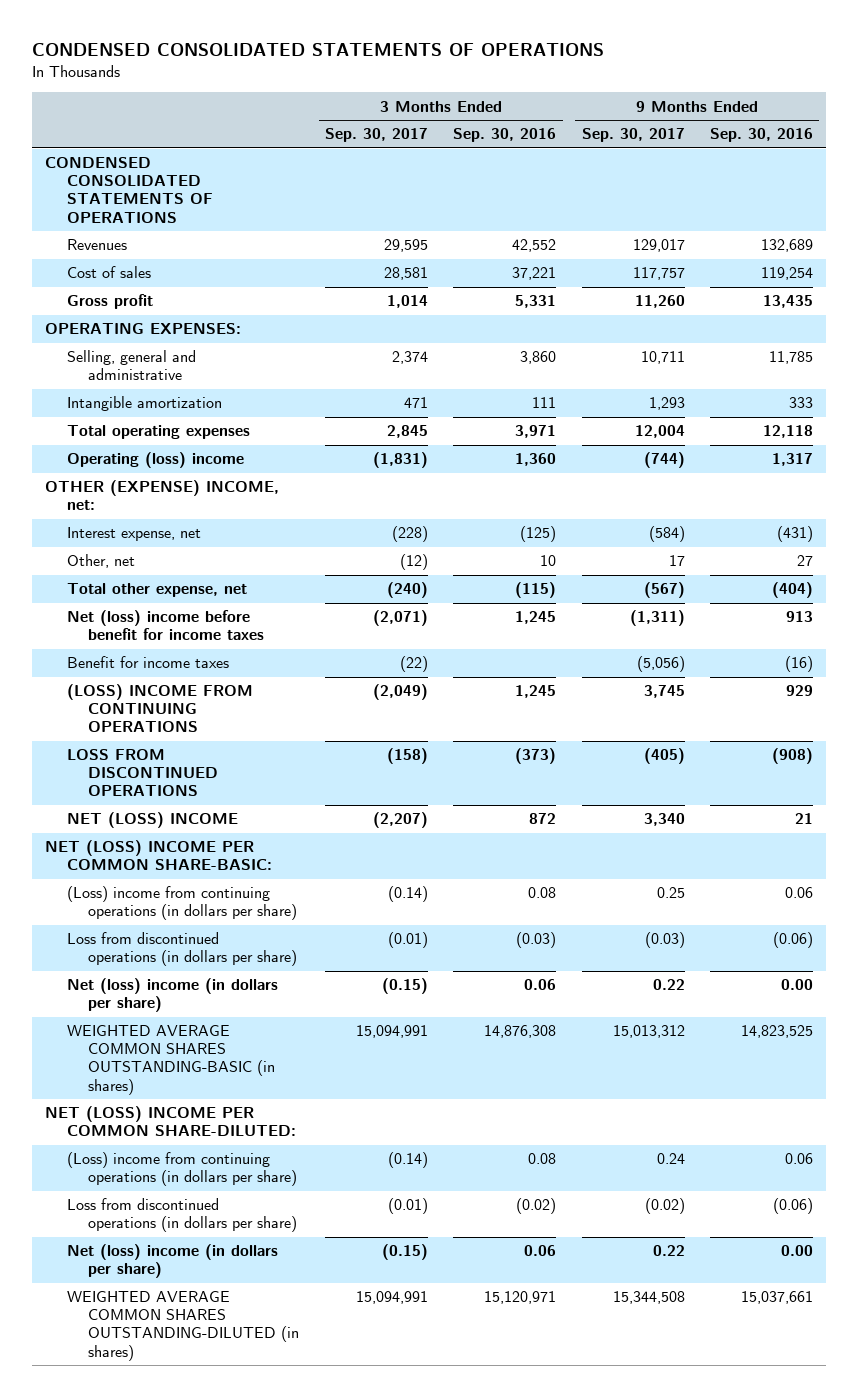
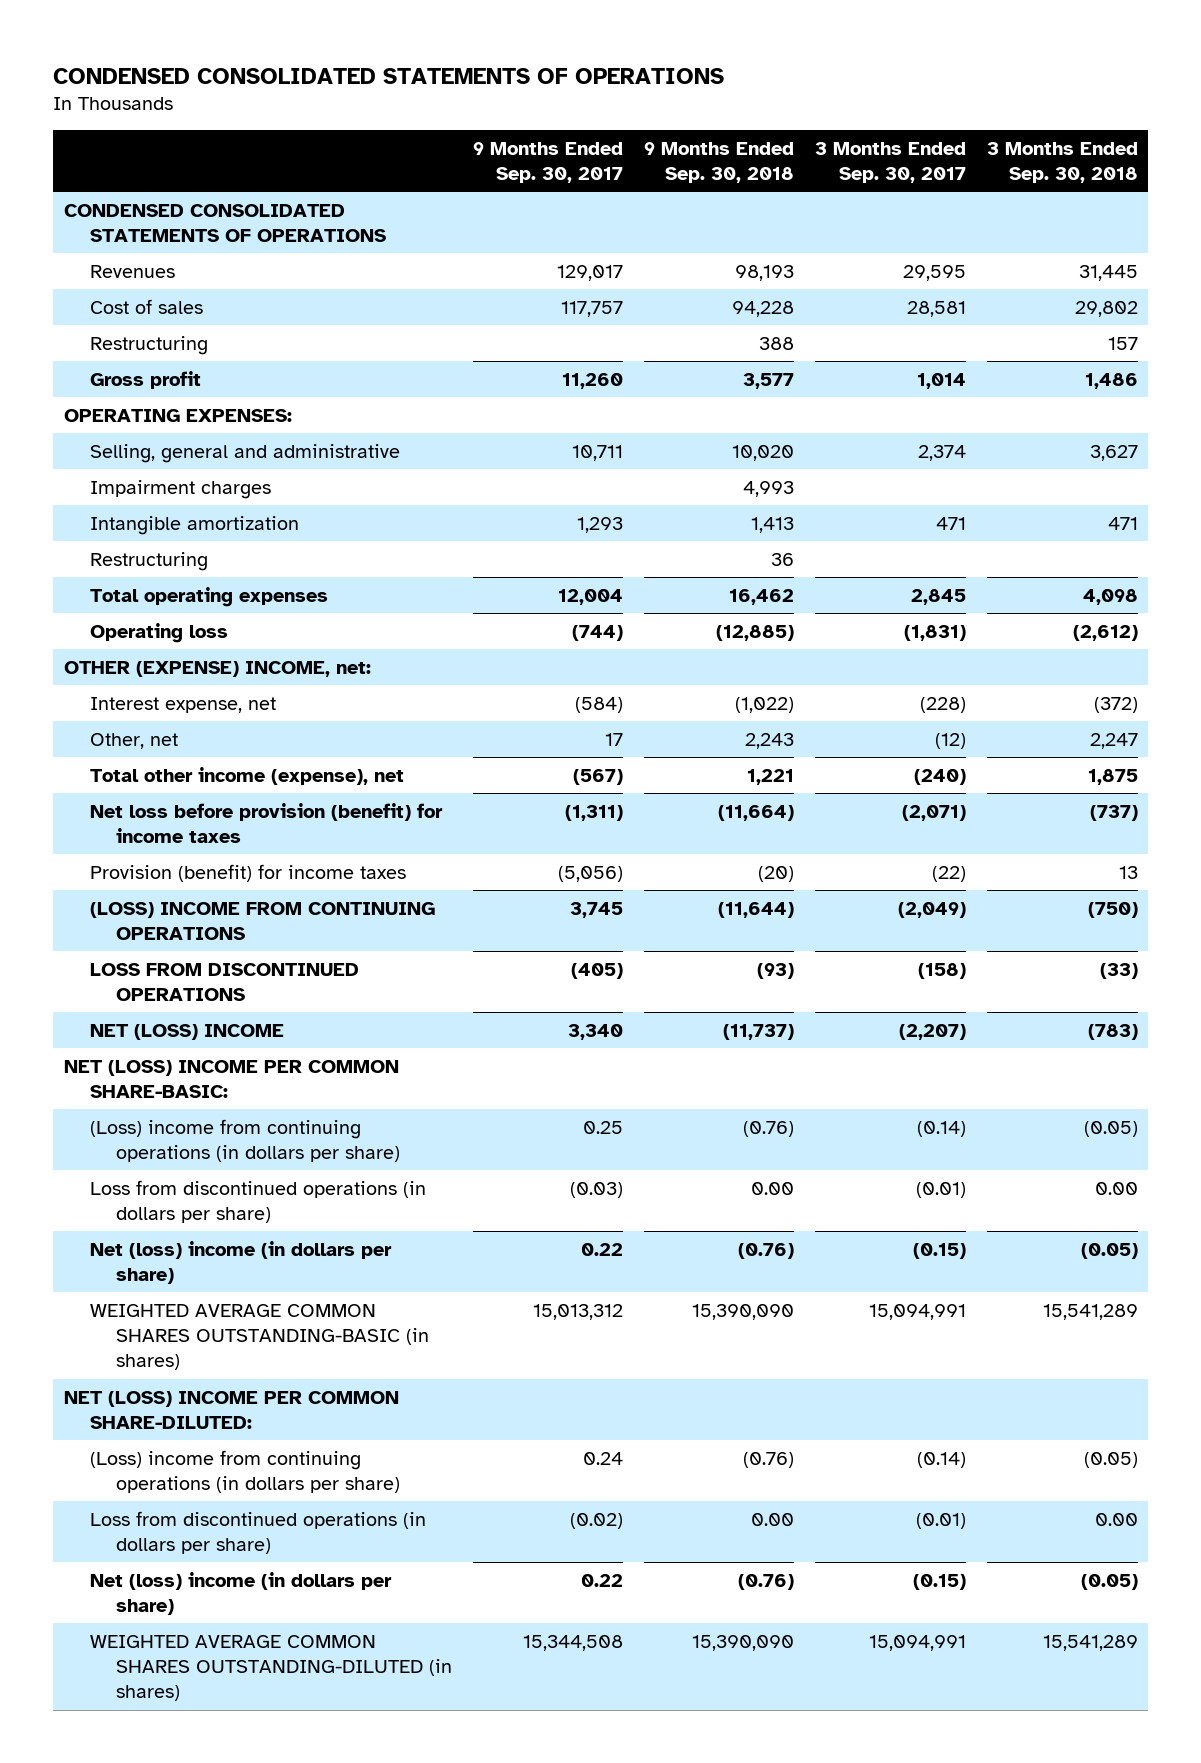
[453,128,557,143] Sep. 30, 2016 -> none
[710,128,814,143] Sep. 30, 2016 -> none
none -> [643,141,794,184] 9 Months Ended Sep. 30, 2018
none -> [986,141,1138,184] 3 Months Ended Sep. 30, 2018
none -> [89,335,208,355] Restructuring
none -> [89,479,271,499] Impairment charges
none -> [89,551,208,571] Restructuring
[66,452,244,469] Operating (loss) income -> [89,622,228,643] Operating loss
[66,583,247,598] Total other expense, net -> [89,766,404,785] Total other income (expense), net
[66,610,265,641] Net (loss) income before benefit for income taxes -> [89,802,443,843] Net loss before provision (benefit) for income taxes
[66,656,229,669] Benefit for income taxes -> [89,863,406,882] Provision (benefit) for income taxes

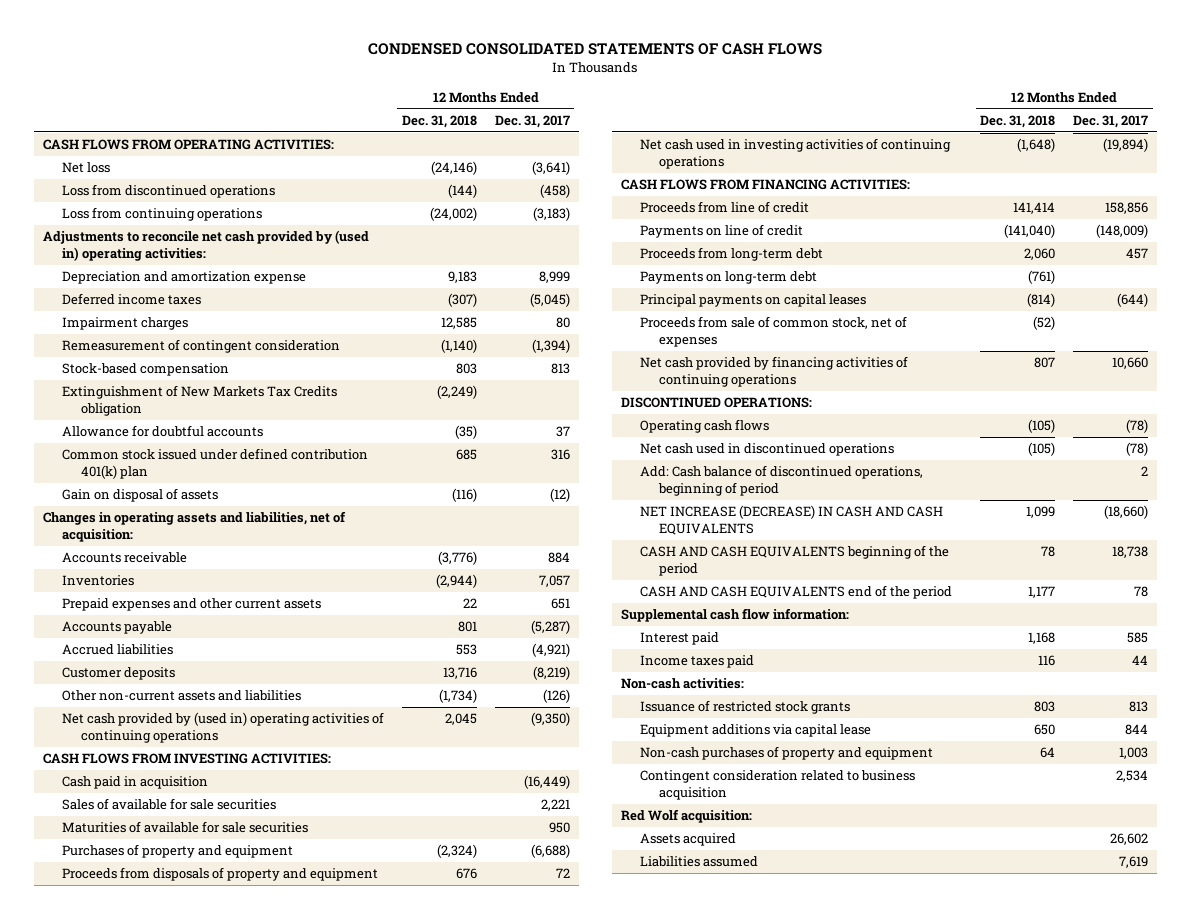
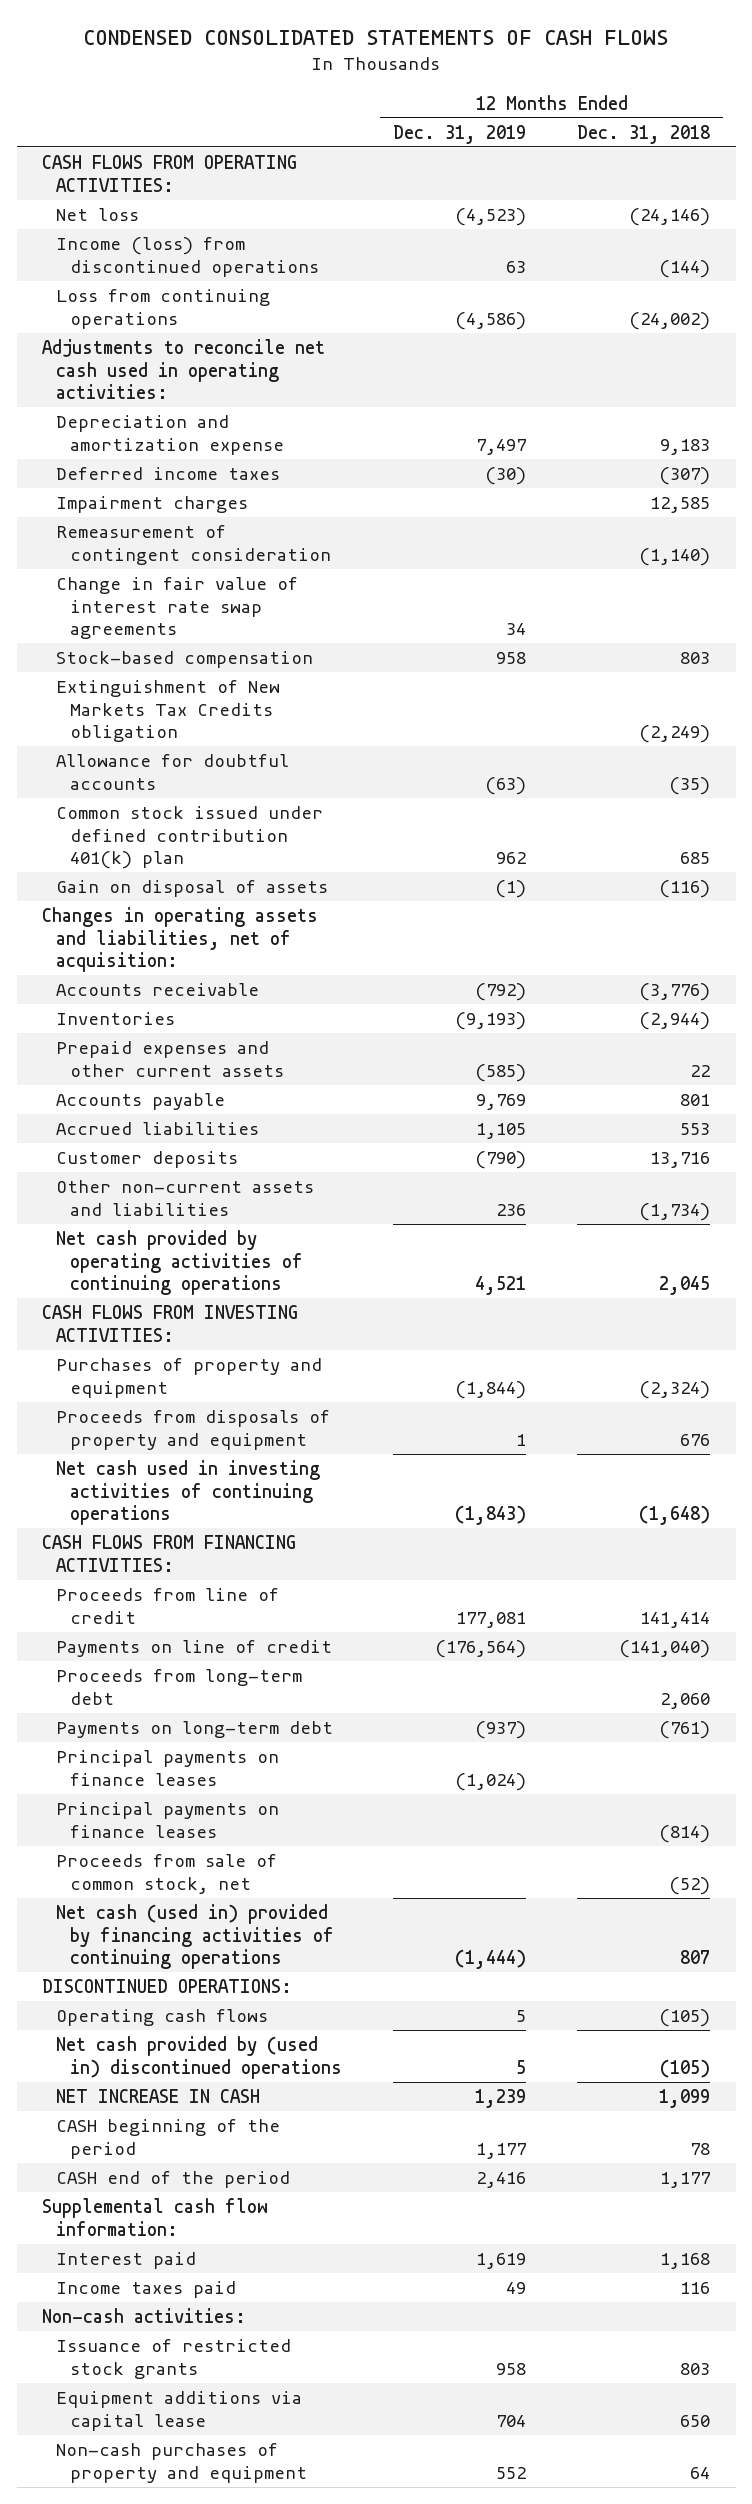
[494,114,570,128] Dec. 31, 2017 -> none
none -> [393,124,527,144] Dec. 31, 2019
[61,184,275,199] Loss from discontinued operations -> [56,236,320,277] Income (loss) from discontinued operations
[42,230,369,262] Adjustments to reconcile net cash provided by (used in) operating activities: -> [42,338,326,400] Adjustments to reconcile net cash used in operating activities:
none -> [56,576,299,640] Change in fair value of interest rate swap agreements
[61,712,384,744] Net cash provided by (used in) operating activities of continuing operations -> [56,1229,304,1296] Net cash provided by operating activities of continuing operations
[61,776,208,790] Cash paid in acquisition -> none
[61,798,276,811] Sales of available for sale securities -> none
[61,821,308,834] Maturities of available for sale securities -> none
none -> [56,1749,280,1786] Principal payments on finance leases
[640,294,867,308] Principal payments on capital leases -> [56,1801,280,1838] Principal payments on finance leases
[640,316,908,348] Proceeds from sale of common stock, net of expenses -> [56,1853,278,1894] Proceeds from sale of common stock, net
[640,356,909,388] Net cash provided by financing activities of continuing operations -> [56,1903,335,1970] Net cash (used in) provided by financing activities of continuing operations
[640,465,924,497] Add: Cash balance of discontinued operations, beginning of period -> none
[640,443,895,457] Net cash used in discontinued operations -> [56,2035,343,2079] Net cash provided by (used in) discontinued operations
[640,505,944,536] NET INCREASE (DECREASE) IN CASH AND CASH EQUIVALENTS -> [56,2088,261,2103] NET INCREASE IN CASH
[640,545,950,577] CASH AND CASH EQUIVALENTS beginning of the period -> [56,2118,281,2159] CASH beginning of the period
[640,585,953,600] CASH AND CASH EQUIVALENTS end of the period -> [56,2170,291,2188] CASH end of the period
[640,770,916,801] Contingent consideration related to business acquisition -> none
[620,809,752,824] Red Wolf acquisition: -> none
[640,833,737,847] Assets acquired -> none
[640,856,759,868] Liabilities assumed -> none

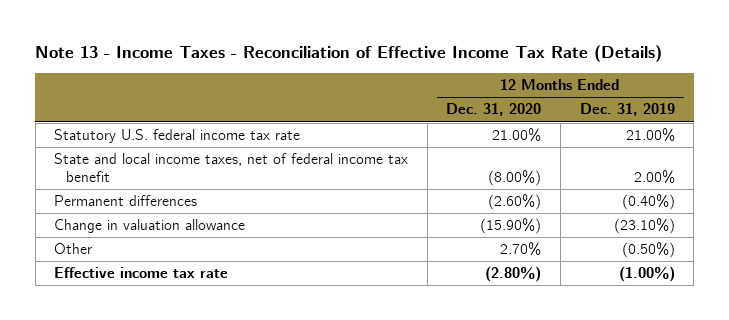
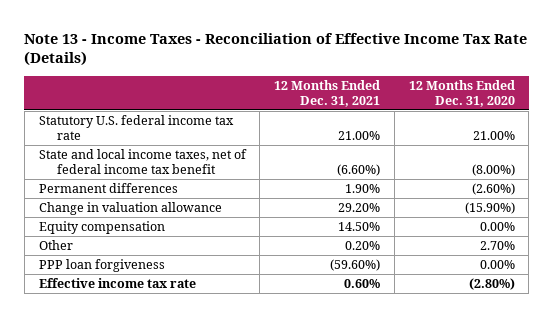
[579,103,675,117] Dec. 31, 2019 -> none
none -> [274,79,381,107] 12 Months Ended Dec. 31, 2021
none -> [38,221,165,235] Equity compensation
none -> [38,259,165,273] PPP loan forgiveness

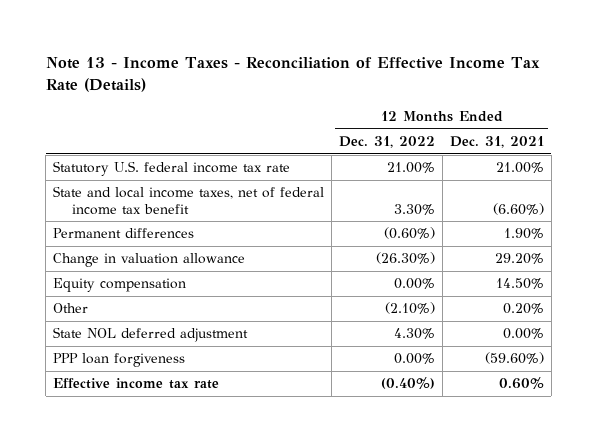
[408,79,515,107] 12 Months Ended Dec. 31, 2020 -> none
none -> [339,136,436,149] Dec. 31, 2022
none -> [53,327,249,343] State NOL deferred adjustment

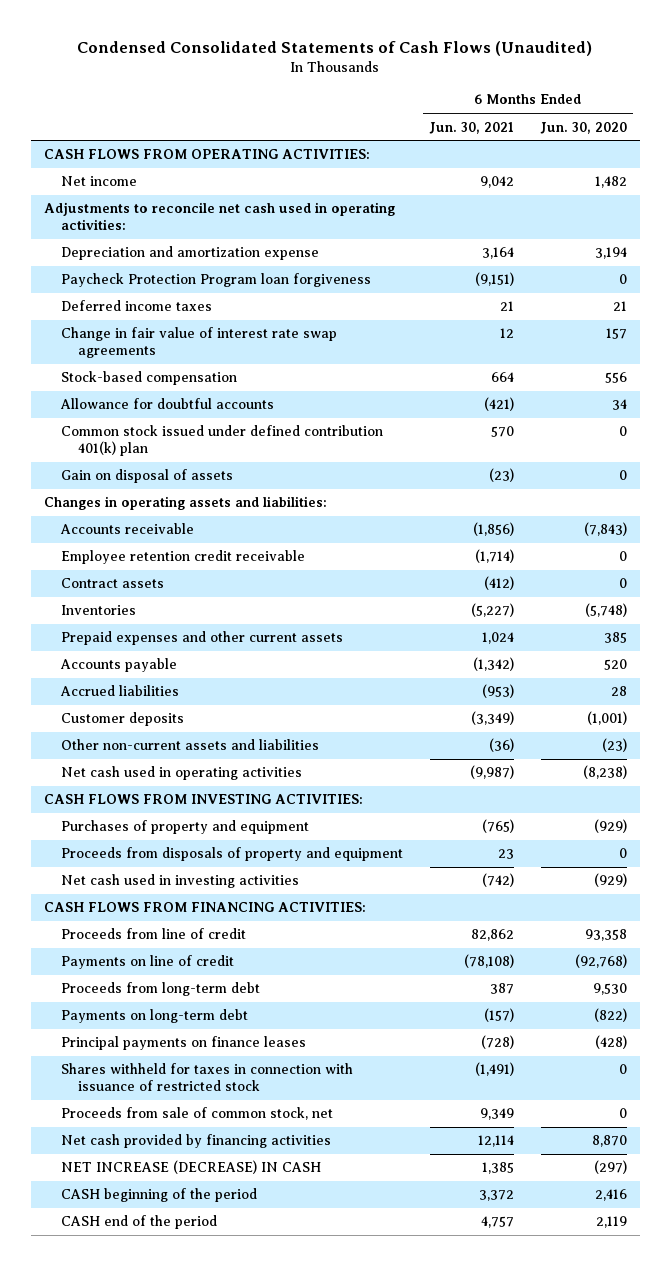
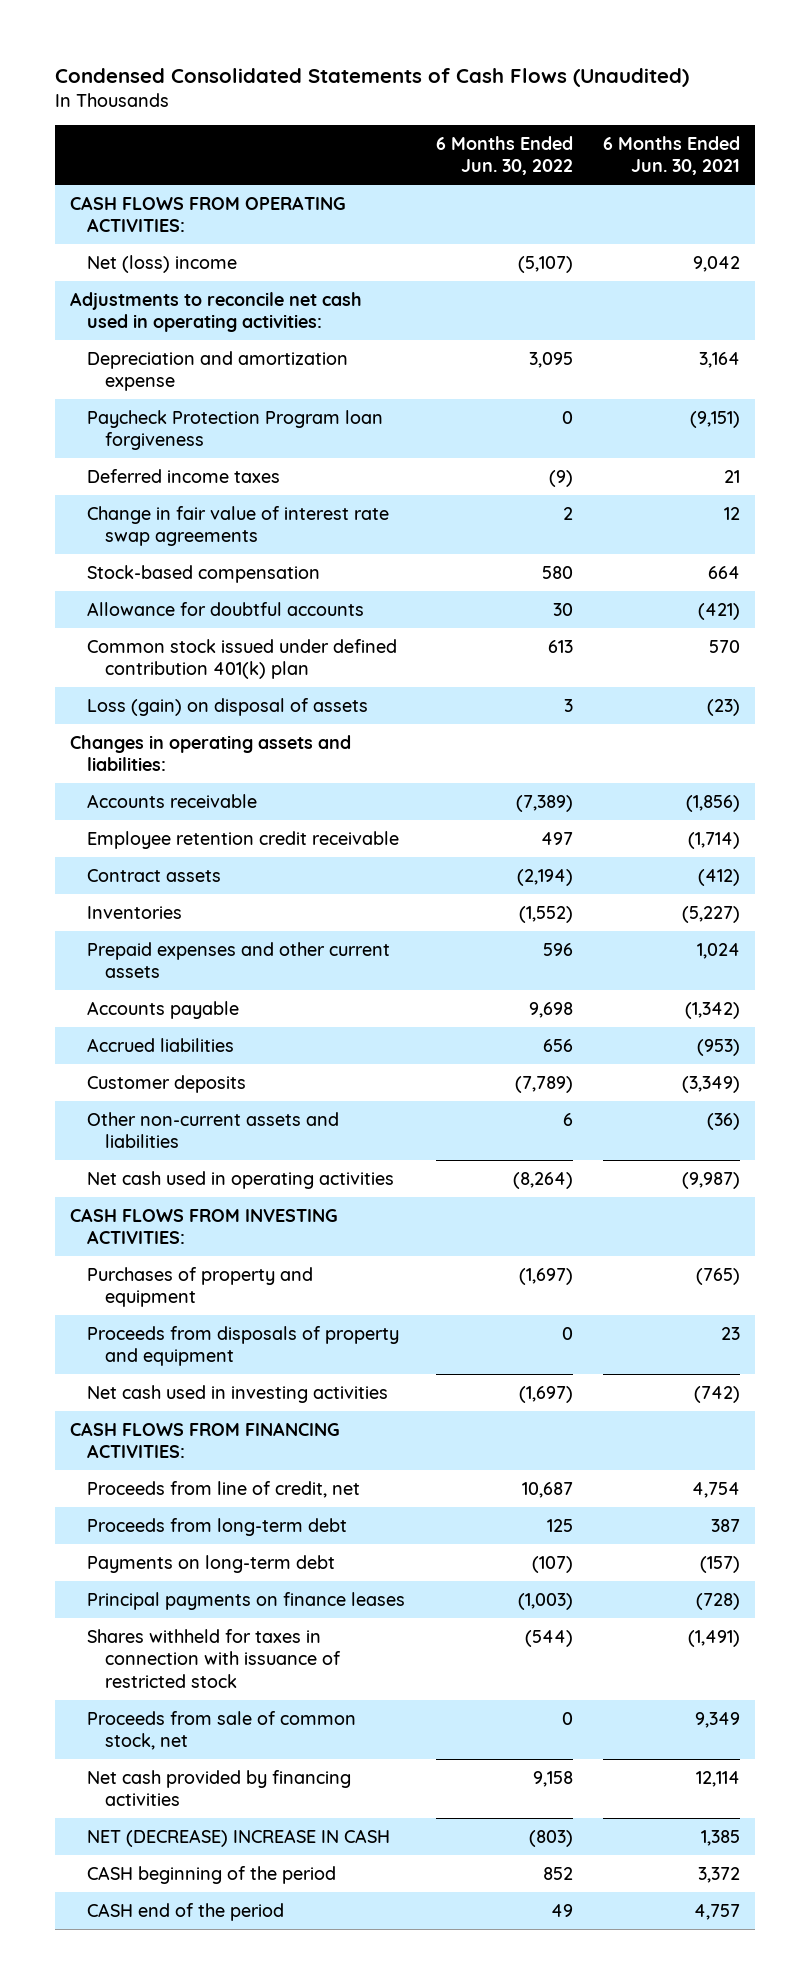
[539,121,627,134] Jun. 30, 2020 -> none
none -> [435,135,573,176] 6 Months Ended Jun. 30, 2022
[61,176,138,187] Net income -> [87,254,238,273] Net (loss) income
[61,469,234,484] Gain on disposal of assets -> [87,697,369,716] Loss (gain) on disposal of assets
[61,955,235,970] Payments on line of credit -> none
[61,928,247,940] Proceeds from line of credit -> [87,1480,361,1498] Proceeds from line of credit, net
[470,929,514,942] 82,862 -> [692,1481,741,1498] 4,754
[61,1160,322,1175] NET INCREASE (DECREASE) IN CASH -> [87,1828,391,1847] NET (DECREASE) INCREASE IN CASH

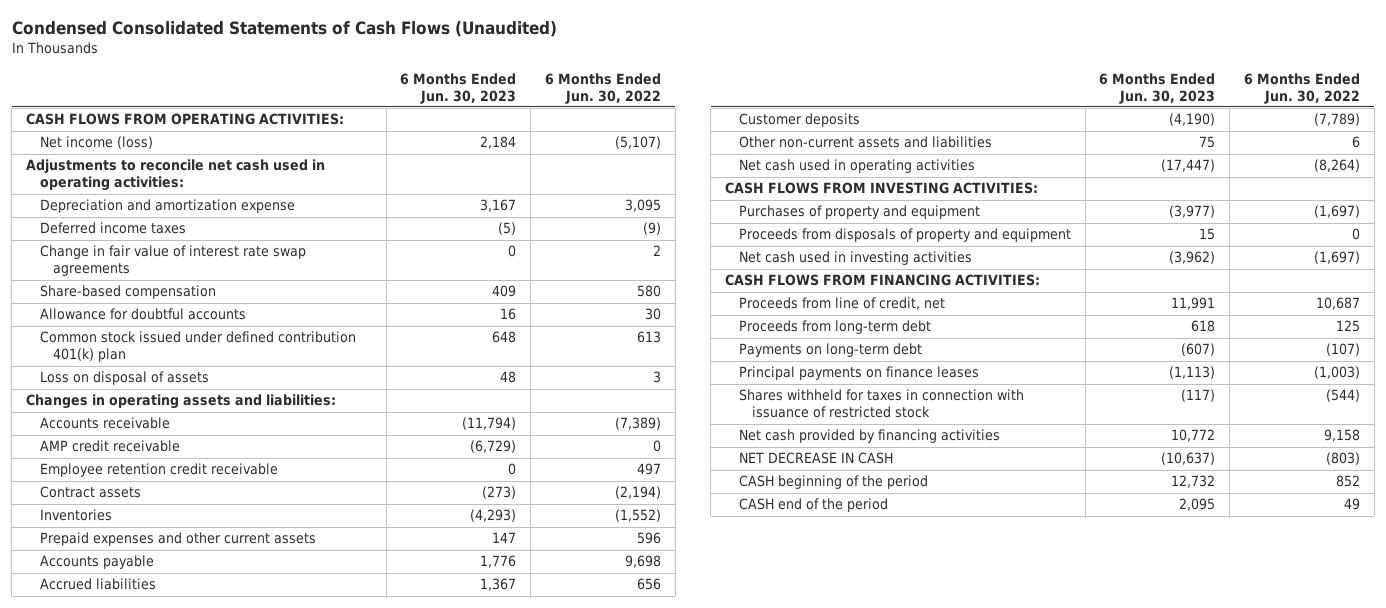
[603,135,741,176] 6 Months Ended Jun. 30, 2021 -> none
none -> [400,72,517,104] 6 Months Ended Jun. 30, 2023
[87,254,238,273] Net (loss) income -> [39,136,153,150] Net income (loss)
[87,409,384,451] Paycheck Protection Program loan forgiveness -> none
[87,564,321,583] Stock-based compensation -> [39,285,216,300] Share-based compensation
[87,697,369,716] Loss (gain) on disposal of assets -> [39,371,209,386] Loss on disposal of assets
none -> [39,440,180,453] AMP credit receivable
[87,1710,357,1751] Proceeds from sale of common stock, net -> none
[87,1828,391,1847] NET (DECREASE) INCREASE IN CASH -> [738,452,893,465] NET DECREASE IN CASH

